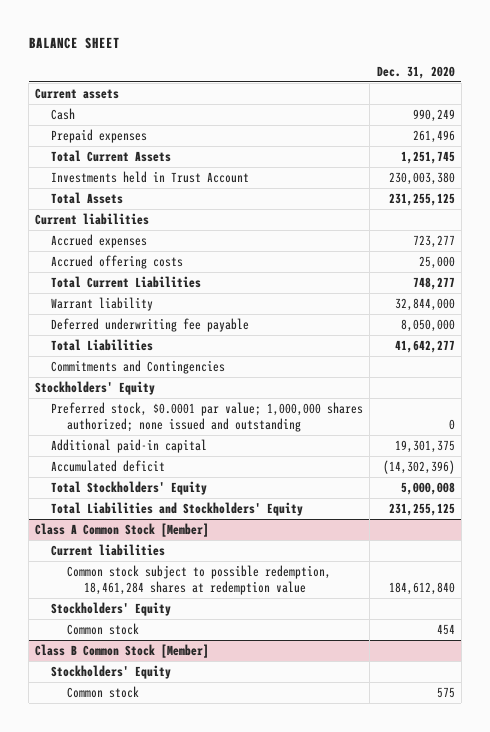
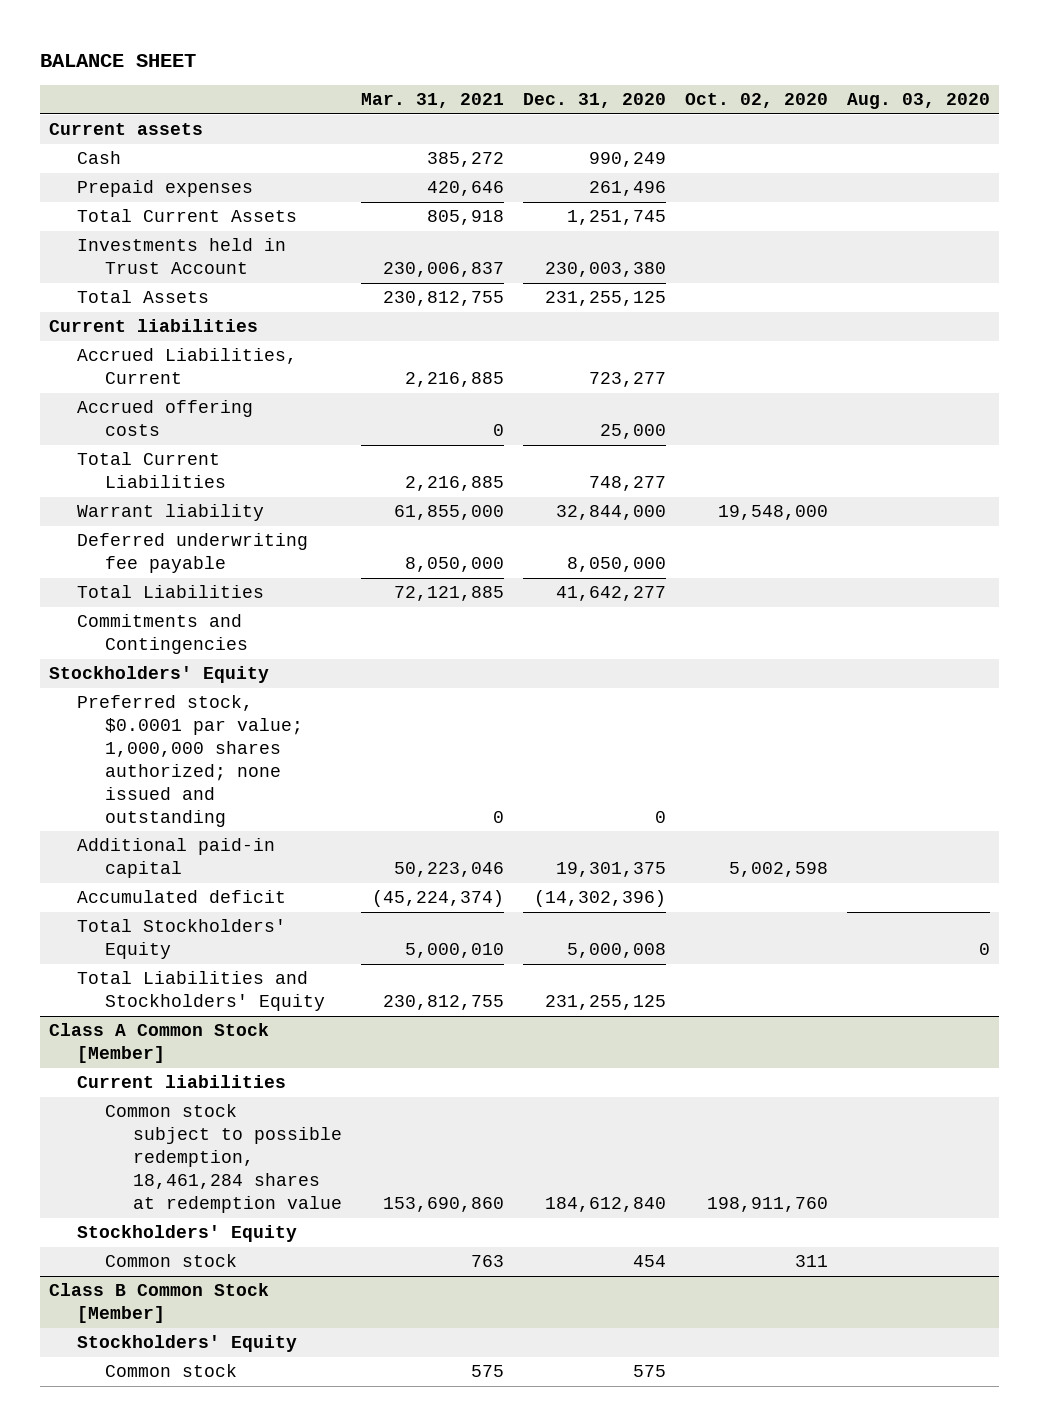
none -> [361,93,505,109] Mar. 31, 2021
none -> [684,93,828,109] Oct. 02, 2020
none -> [846,93,990,110] Aug. 03, 2020
[51,233,148,248] Accrued expenses -> [77,348,298,385] Accrued Liabilities, Current

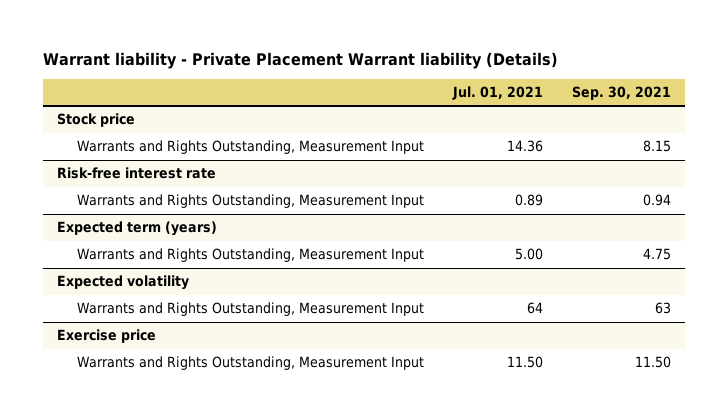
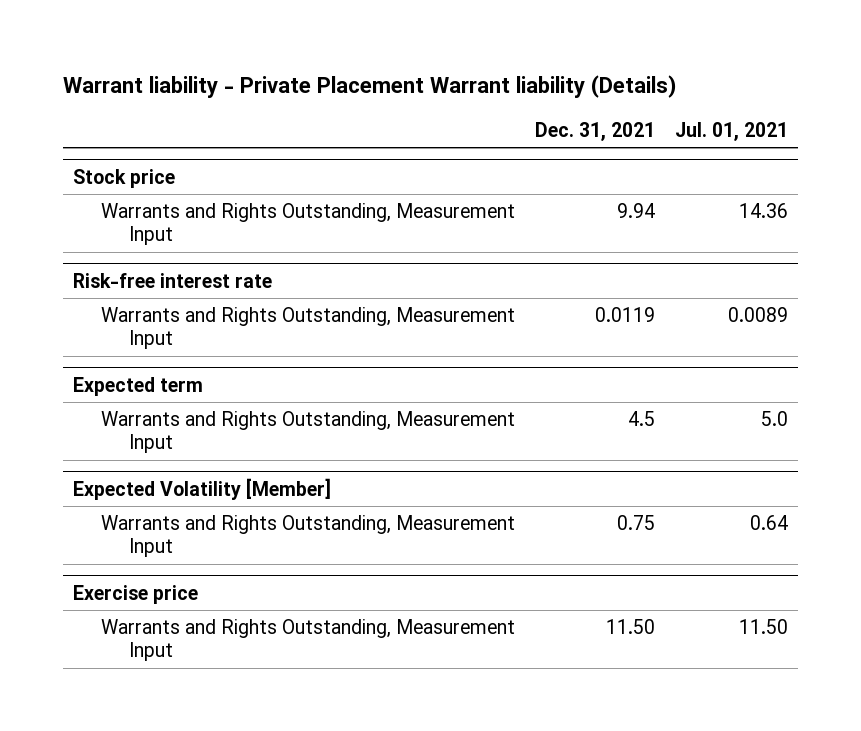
[571,86,671,101] Sep. 30, 2021 -> none
none -> [535,121,656,141] Dec. 31, 2021
[514,194,543,207] 0.89 -> [728,307,789,323] 0.0089
[57,221,218,237] Expected term (years) -> [73,376,204,396] Expected term
[514,248,543,261] 5.00 -> [761,411,789,427] 5.0
[57,275,190,291] Expected volatility -> [73,477,332,500] Expected Volatility [Member]
[526,302,543,315] 64 -> [750,515,789,531] 0.64

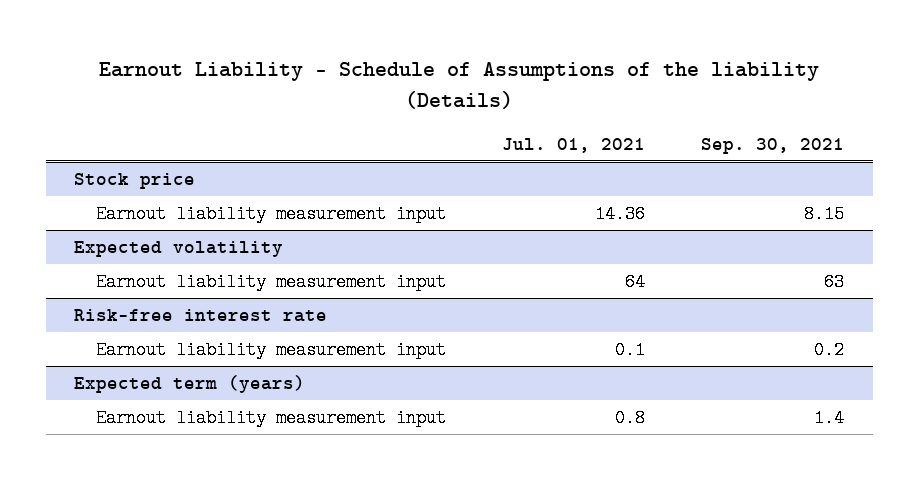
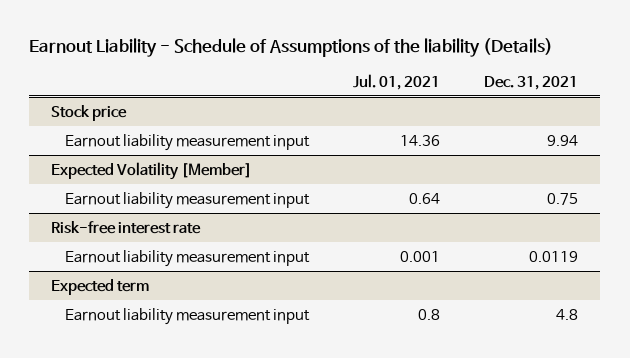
[701,137,845,154] Sep. 30, 2021 -> none
none -> [484,75,579,90] Dec. 31, 2021
[73,241,283,258] Expected volatility -> [51,161,253,180] Expected Volatility [Member]
[624,273,645,292] 64 -> [409,192,441,204] 0.64
[614,341,645,360] 0.1 -> [400,250,441,262] 0.001
[73,375,305,394] Expected term (years) -> [51,278,150,295] Expected term

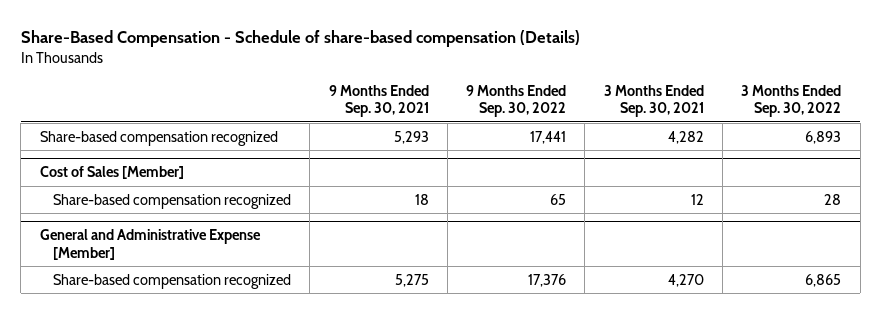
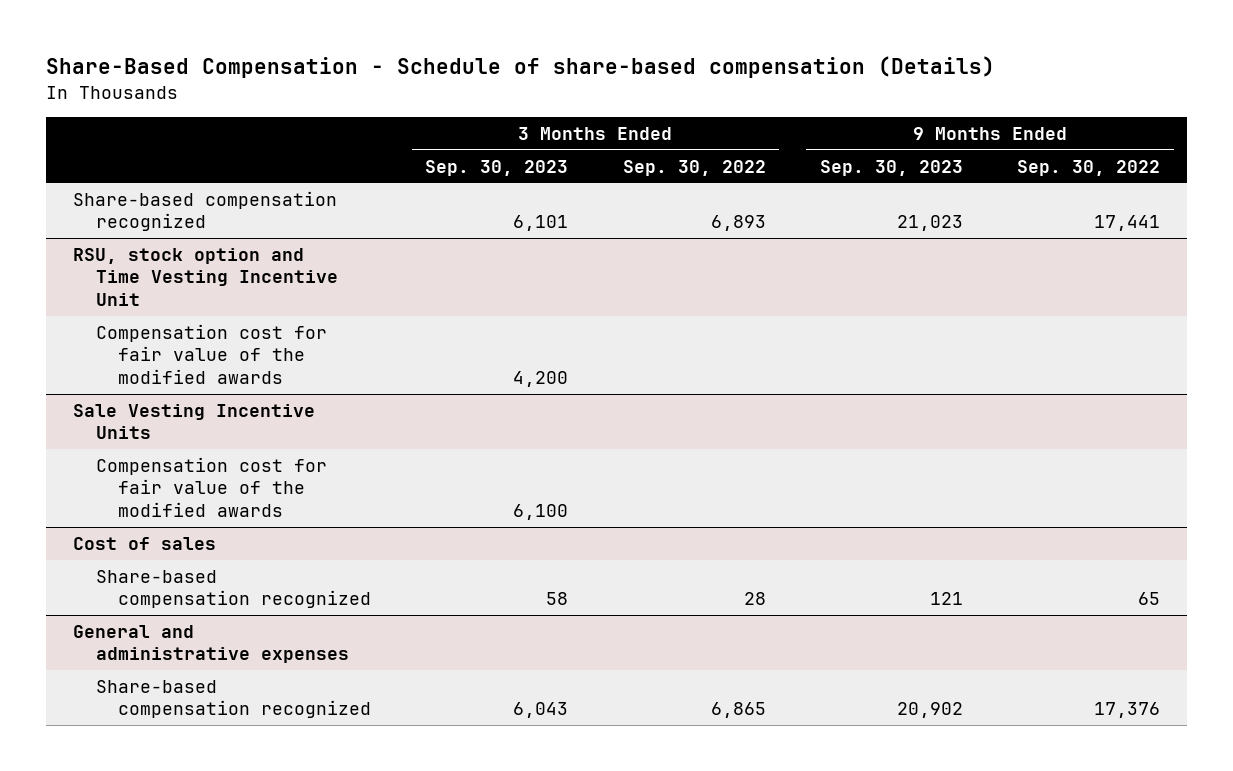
[328,84,429,118] 9 Months Ended Sep. 30, 2021 -> none
[603,84,704,118] 3 Months Ended Sep. 30, 2021 -> none
none -> [425,159,569,176] Sep. 30, 2023
none -> [819,159,963,176] Sep. 30, 2023
none -> [73,247,338,306] RSU, stock option and Time Vesting Incentive Unit
none -> [95,323,327,384] Compensation cost for fair value of the modified awards
none -> [73,403,316,440] Sale Vesting Incentive Units
none -> [95,456,327,517] Compensation cost for fair value of the modified awards
[39,166,184,180] Cost of Sales [Member] -> [73,536,217,550] Cost of sales
[39,229,261,260] General and Administrative Expense [Member] -> [73,624,349,664] General and administrative expenses

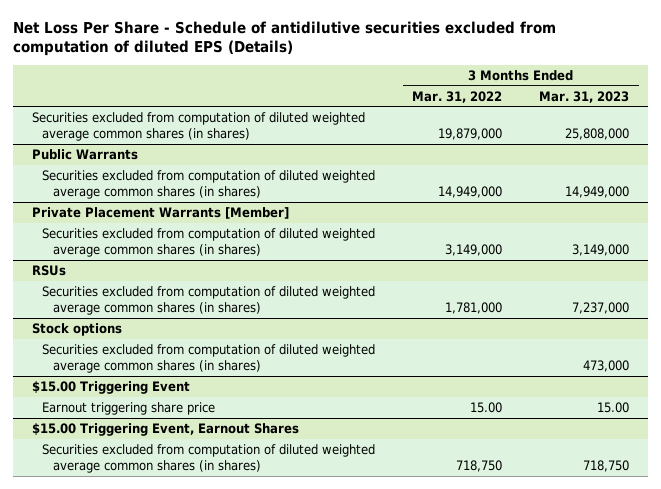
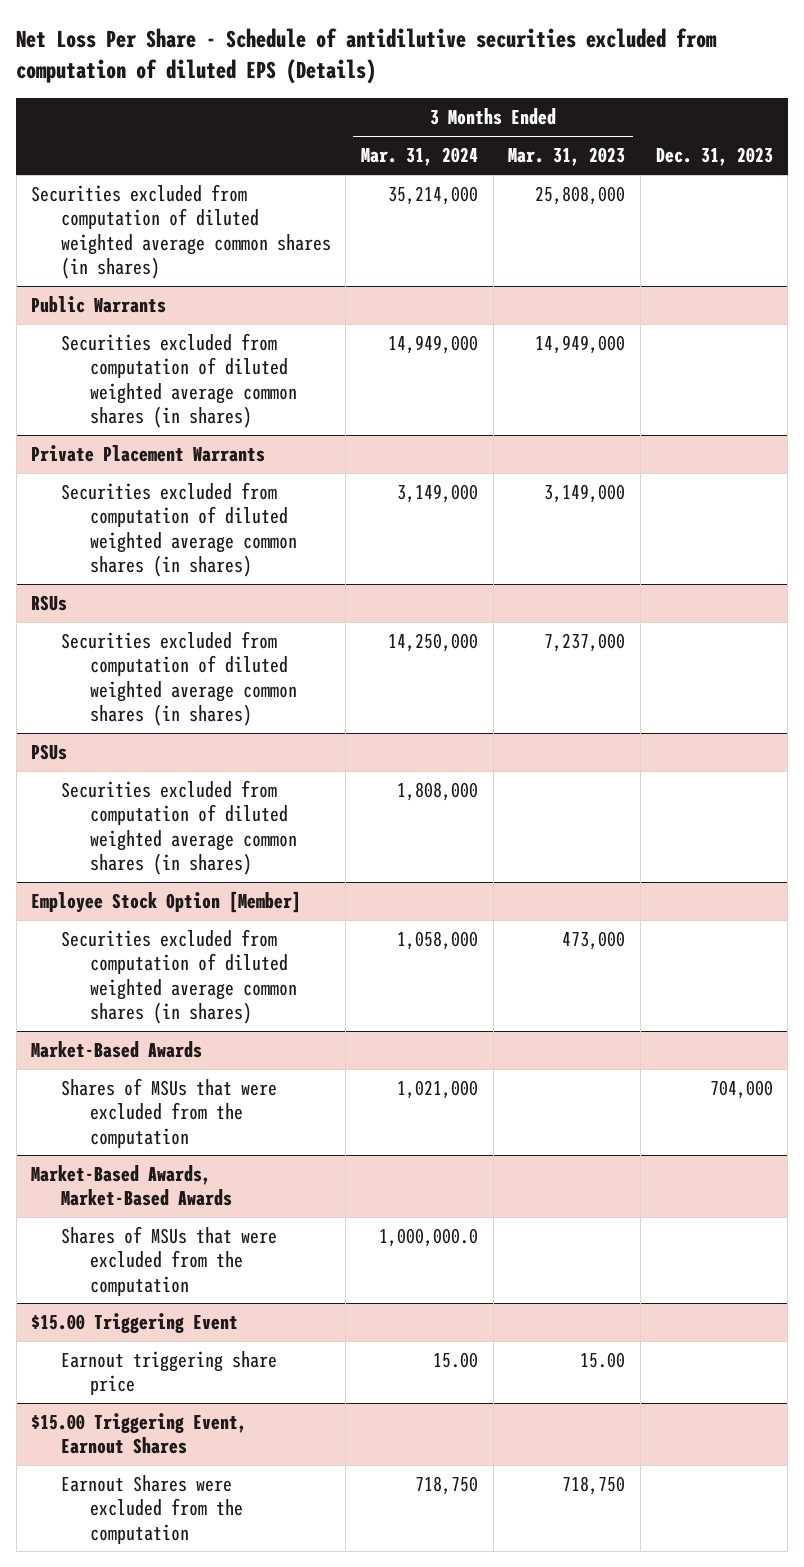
[412,90,503,103] Mar. 31, 2022 -> none
none -> [361,147,479,167] Mar. 31, 2024
none -> [655,147,773,167] Dec. 31, 2023
[31,206,289,219] Private Placement Warrants [Member] -> [31,444,266,462] Private Placement Warrants
none -> [31,743,68,760] PSUs
none -> [60,779,298,875] Securities excluded from computation of diluted weighted average common shares (in shares)
[31,322,122,336] Stock options -> [31,890,302,913] Employee Stock Option [Member]
none -> [31,1040,203,1058] Market-Based Awards
none -> [60,1077,277,1148] Shares of MSUs that were excluded from the computation
none -> [31,1164,232,1207] Market-Based Awards, Market-Based Awards
none -> [60,1225,277,1296] Shares of MSUs that were excluded from the computation
[42,443,376,473] Securities excluded from computation of diluted weighted average common shares (in shares) -> [60,1474,244,1544] Earnout Shares were excluded from the computation

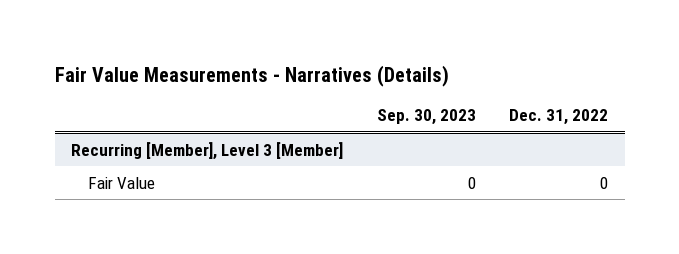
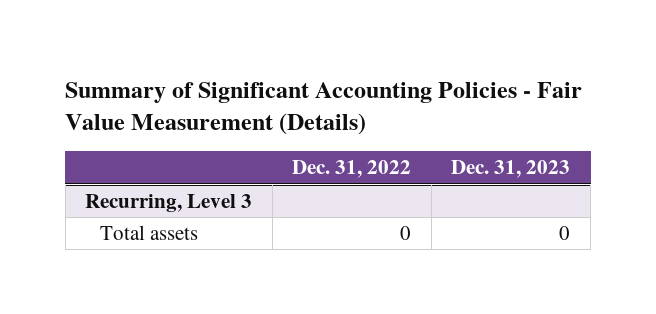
[54,64,449,87] Fair Value Measurements - Narratives (Details) -> [65,81,583,136] Summary of Significant Accounting Policies - Fair Value Measurement (Details)
[376,109,476,126] Sep. 30, 2023 -> none
none -> [451,160,571,179] Dec. 31, 2023
[71,141,344,160] Recurring [Member], Level 3 [Member] -> [85,194,253,213] Recurring, Level 3
[88,176,156,189] Fair Value -> [100,225,199,241] Total assets

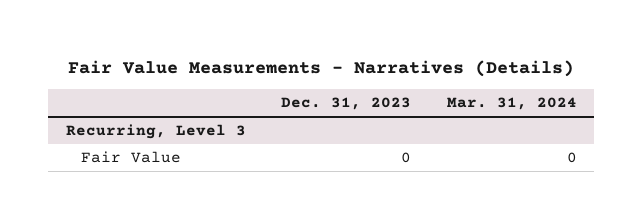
[65,81,583,136] Summary of Significant Accounting Policies - Fair Value Measurement (Details) -> [68,60,575,78] Fair Value Measurements - Narratives (Details)
[292,160,412,179] Dec. 31, 2022 -> none
none -> [446,97,577,111] Mar. 31, 2024
[100,225,199,241] Total assets -> [80,151,181,164] Fair Value

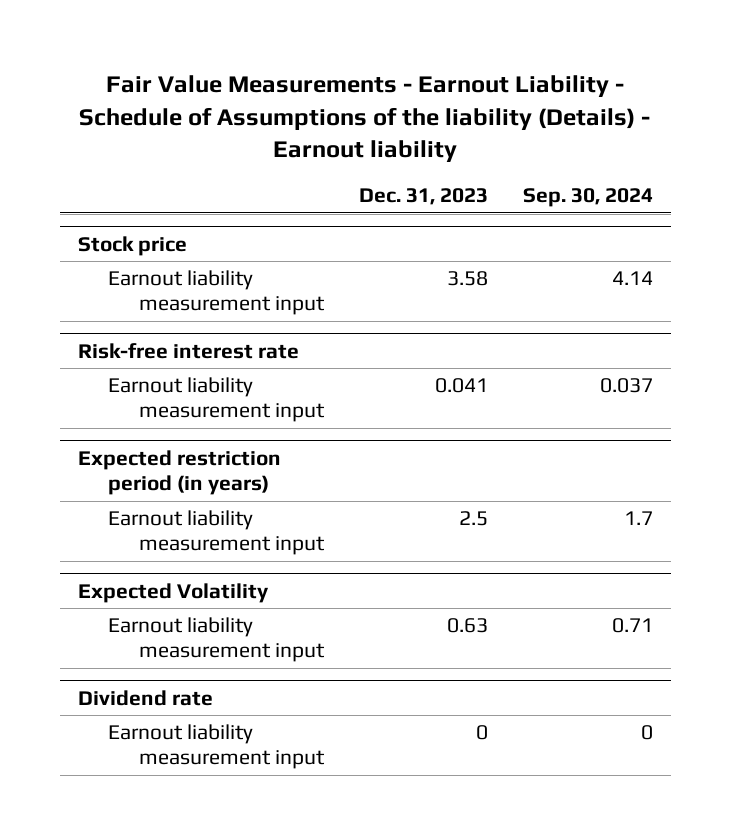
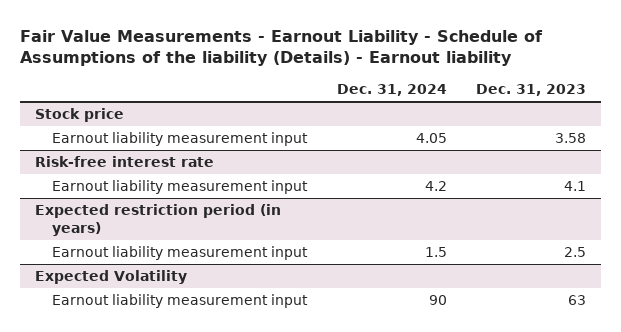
[523,188,654,208] Sep. 30, 2024 -> none
none -> [336,84,447,97] Dec. 31, 2024
[435,378,489,394] 0.041 -> [564,181,587,192] 4.1
[77,689,213,706] Dividend rate -> none
[108,724,326,770] Earnout liability measurement input -> none
[447,618,489,634] 0.63 -> [568,295,587,306] 63

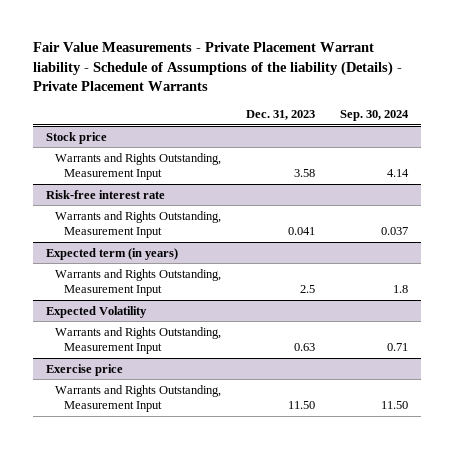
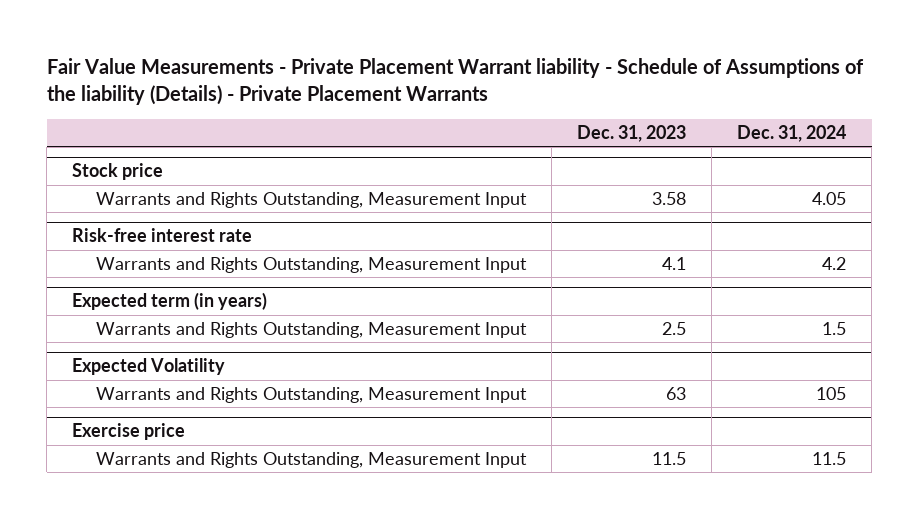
[340,110,410,122] Sep. 30, 2024 -> none
none -> [737,124,847,142] Dec. 31, 2024
[288,227,316,236] 0.041 -> [661,256,686,270] 4.1
[294,343,316,352] 0.63 -> [665,386,686,400] 63
[288,401,316,410] 11.50 -> [651,451,686,465] 11.5

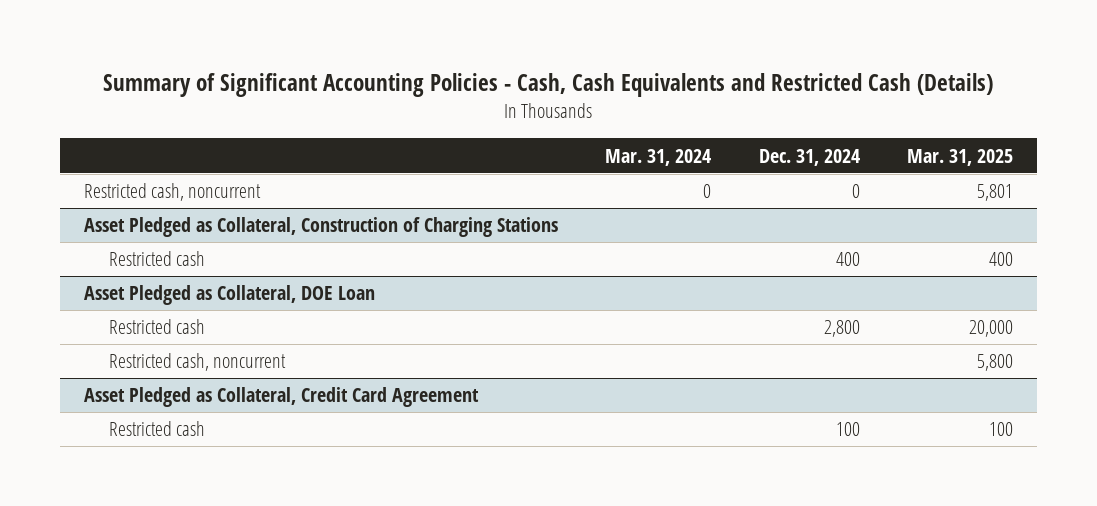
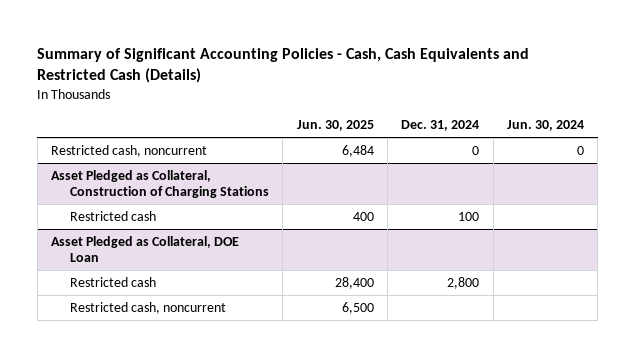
[605,148,712,166] Mar. 31, 2024 -> none
[906,148,1013,166] Mar. 31, 2025 -> none
none -> [296,120,374,132] Jun. 30, 2025
none -> [506,120,584,132] Jun. 30, 2024
[835,252,860,267] 400 -> [458,211,480,221] 100
[83,387,479,408] Asset Pledged as Collateral, Credit Card Agreement -> none
[109,421,206,437] Restricted cash -> none

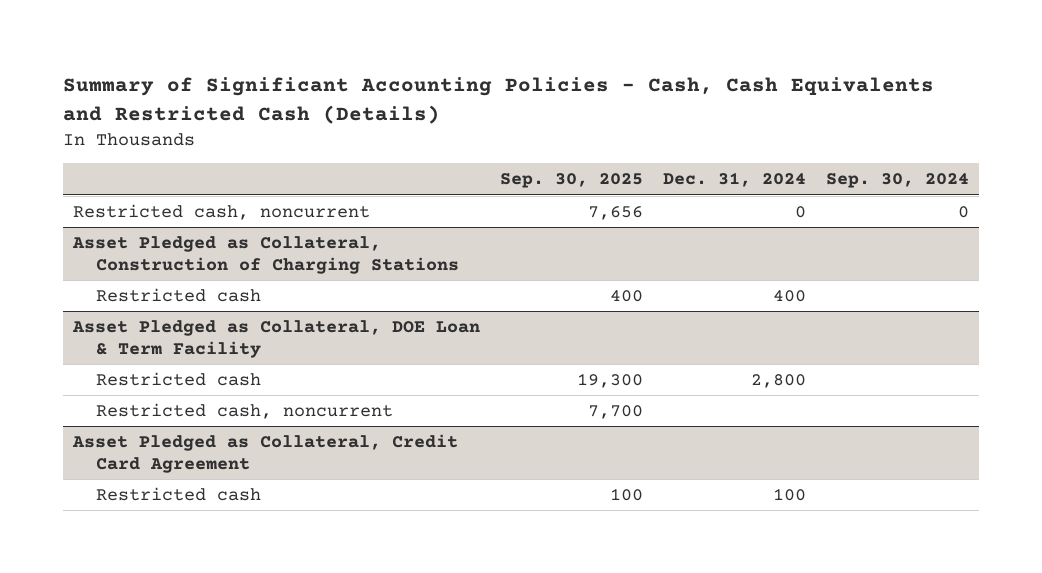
[296,120,374,132] Jun. 30, 2025 -> none
[506,120,584,132] Jun. 30, 2024 -> none
none -> [499,173,643,189] Sep. 30, 2025
none -> [826,173,970,189] Sep. 30, 2024
[458,211,480,221] 100 -> [773,290,807,303] 400
[51,235,240,263] Asset Pledged as Collateral, DOE Loan -> [71,320,480,358] Asset Pledged as Collateral, DOE Loan & Term Facility
none -> [71,434,458,473] Asset Pledged as Collateral, Credit Card Agreement
none -> [95,487,261,502] Restricted cash

